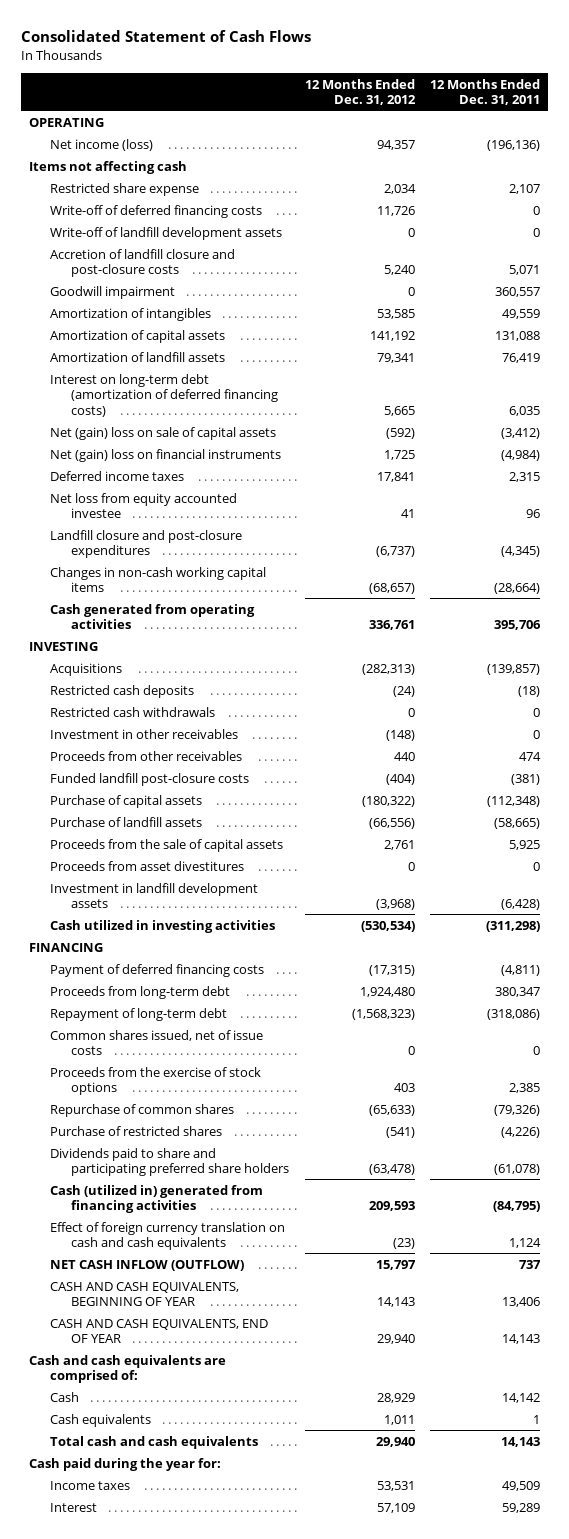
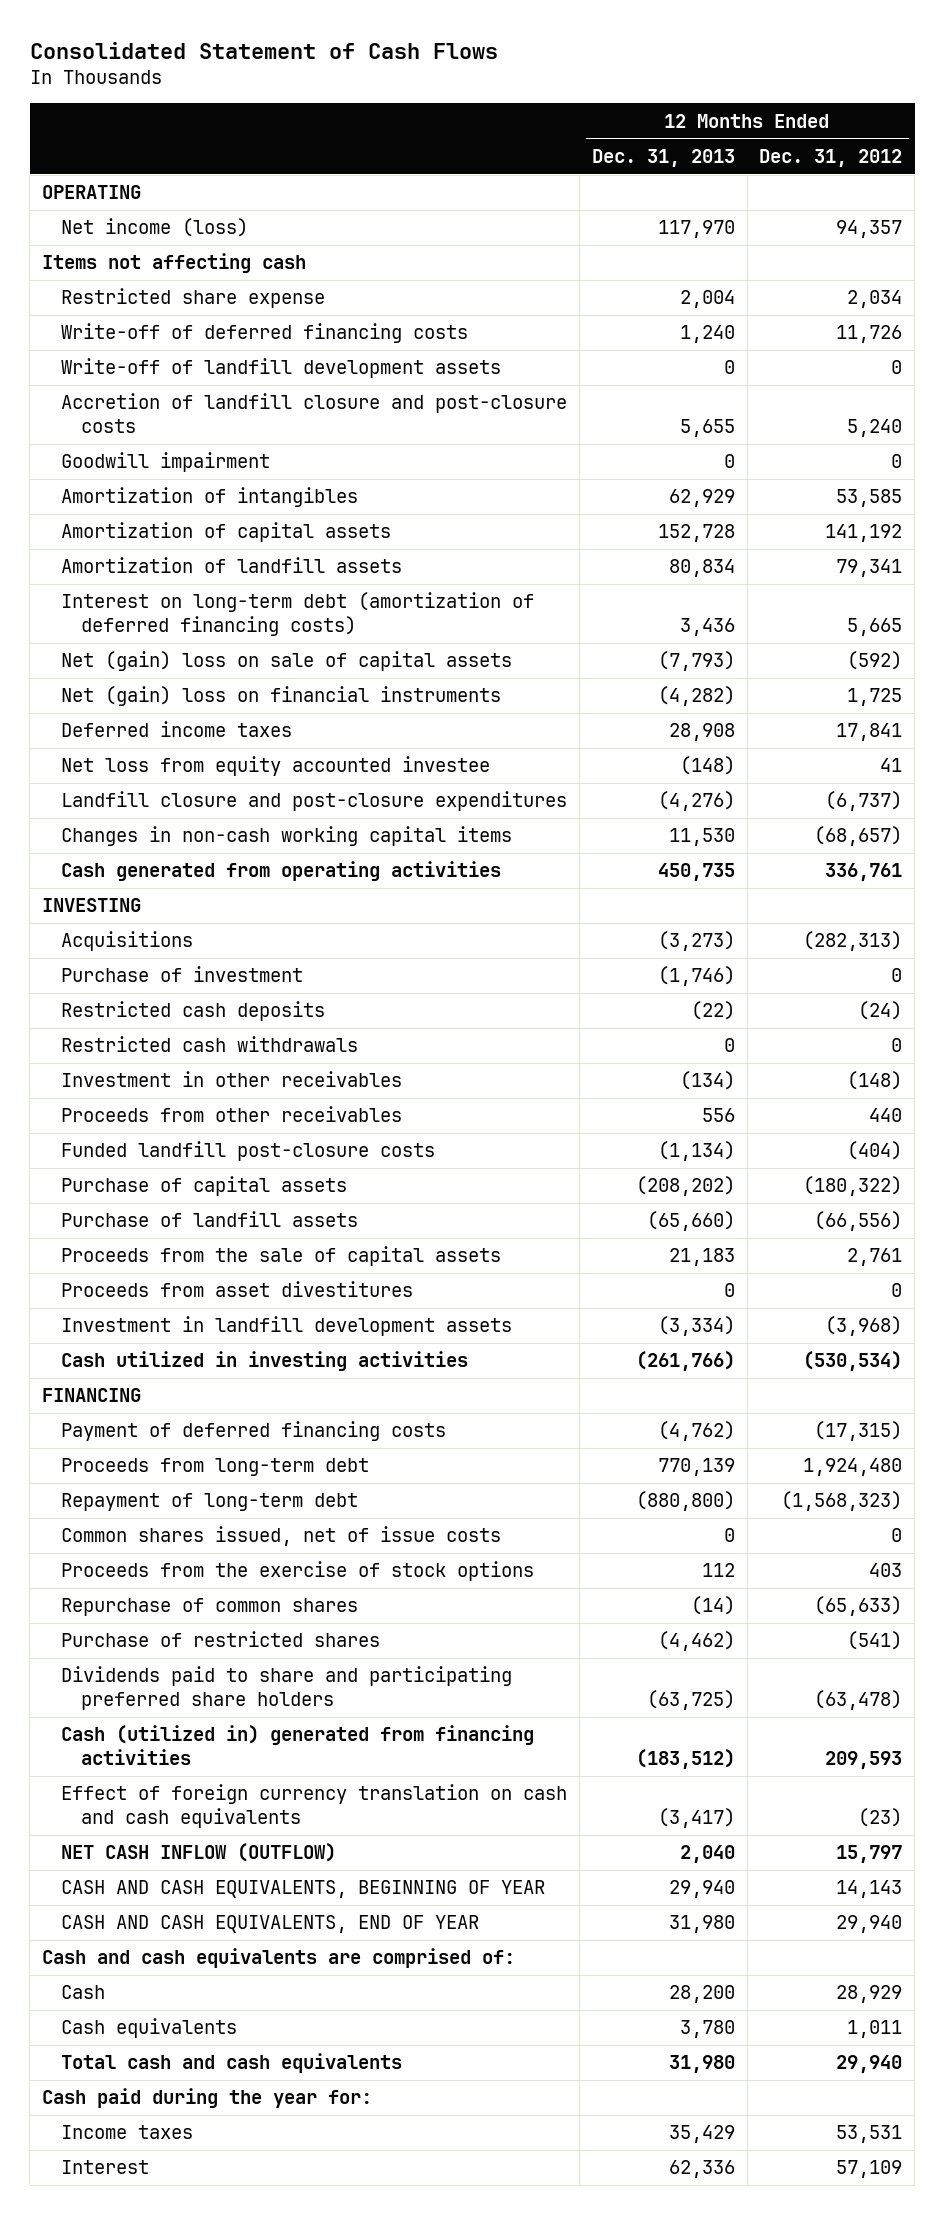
[430,78,541,106] 12 Months Ended Dec. 31, 2011 -> none
none -> [591,148,735,167] Dec. 31, 2013
none -> [61,966,304,983] Purchase of investment

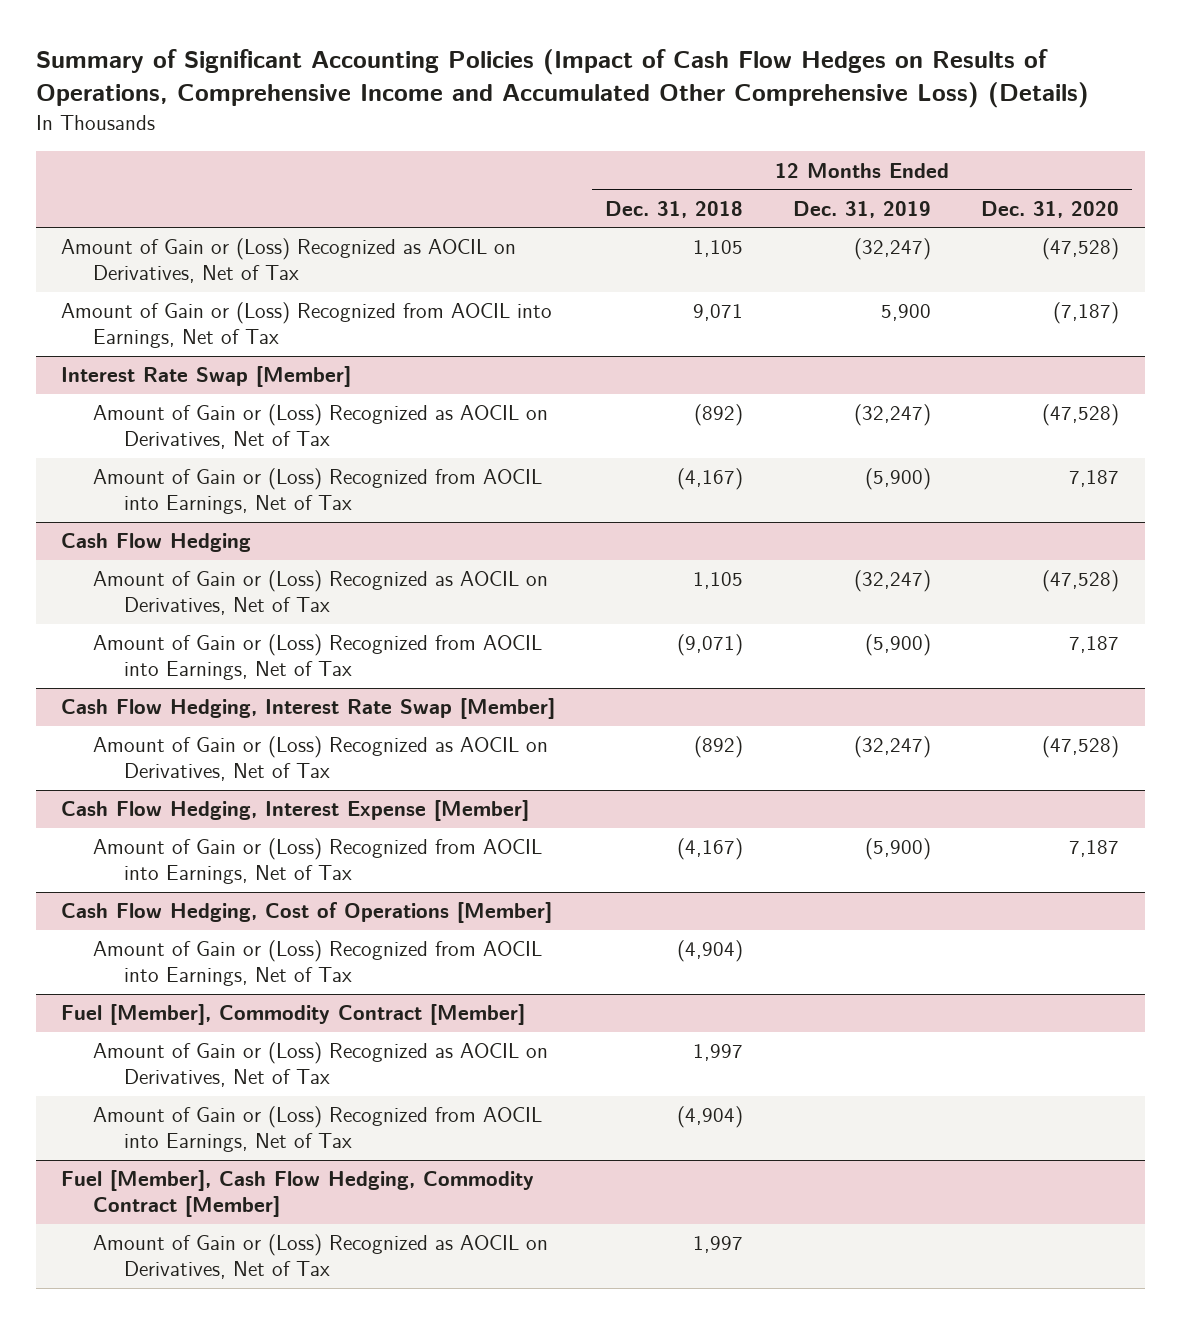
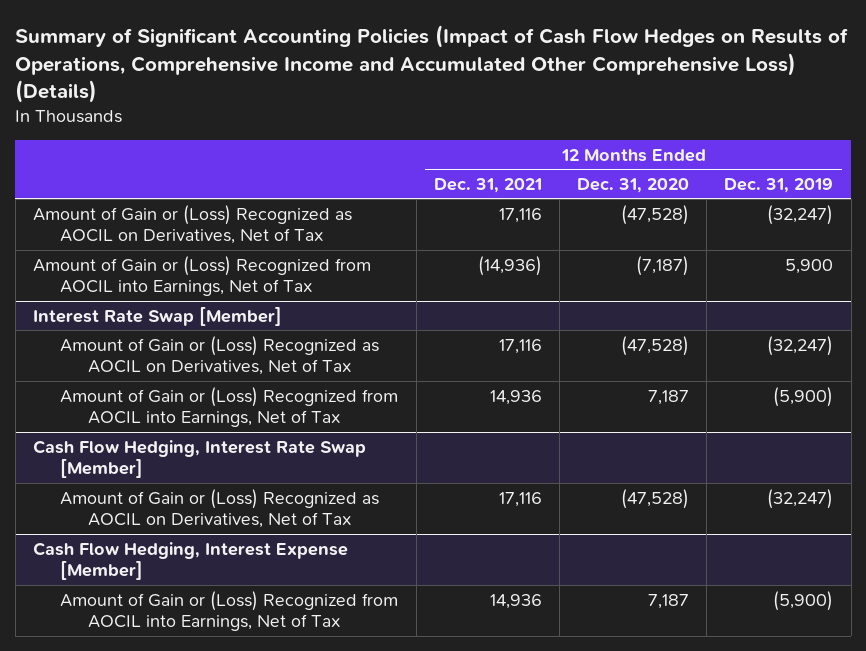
[604,200,743,218] Dec. 31, 2018 -> none
none -> [433,177,542,193] Dec. 31, 2021
[60,533,251,553] Cash Flow Hedging -> none
[92,570,548,616] Amount of Gain or (Loss) Recognized as AOCIL on Derivatives, Net of Tax -> none
[92,634,542,681] Amount of Gain or (Loss) Recognized from AOCIL into Earnings, Net of Tax -> none
[60,902,552,924] Cash Flow Hedging, Cost of Operations [Member] -> none
[92,940,542,987] Amount of Gain or (Loss) Recognized from AOCIL into Earnings, Net of Tax -> none
[60,1004,525,1026] Fuel [Member], Commodity Contract [Member] -> none
[92,1042,548,1088] Amount of Gain or (Loss) Recognized as AOCIL on Derivatives, Net of Tax -> none
[92,1106,542,1153] Amount of Gain or (Loss) Recognized from AOCIL into Earnings, Net of Tax -> none
[60,1170,534,1218] Fuel [Member], Cash Flow Hedging, Commodity Contract [Member] -> none
[92,1234,548,1280] Amount of Gain or (Loss) Recognized as AOCIL on Derivatives, Net of Tax -> none

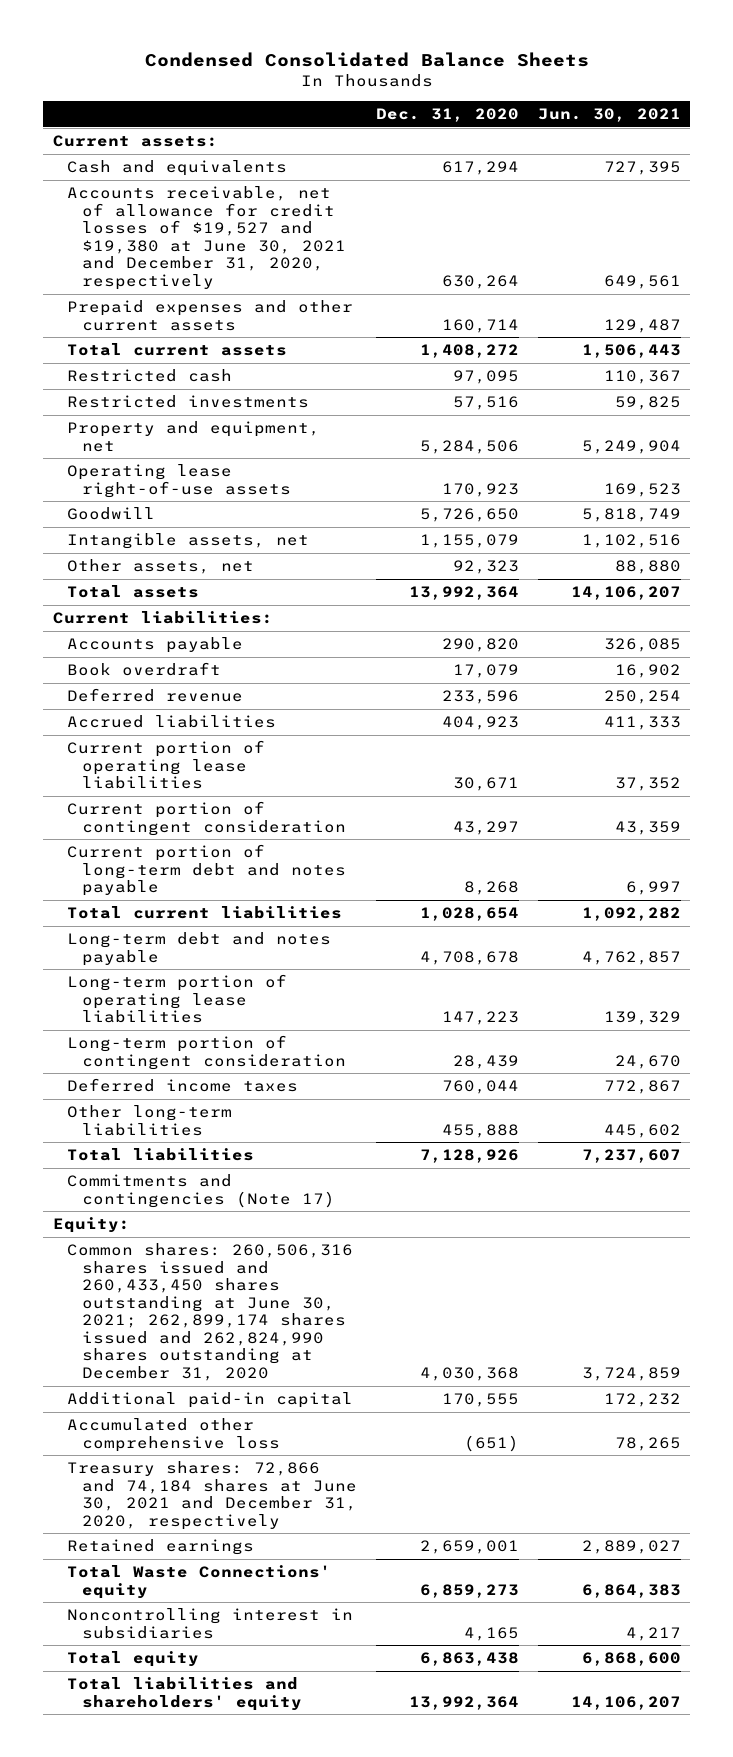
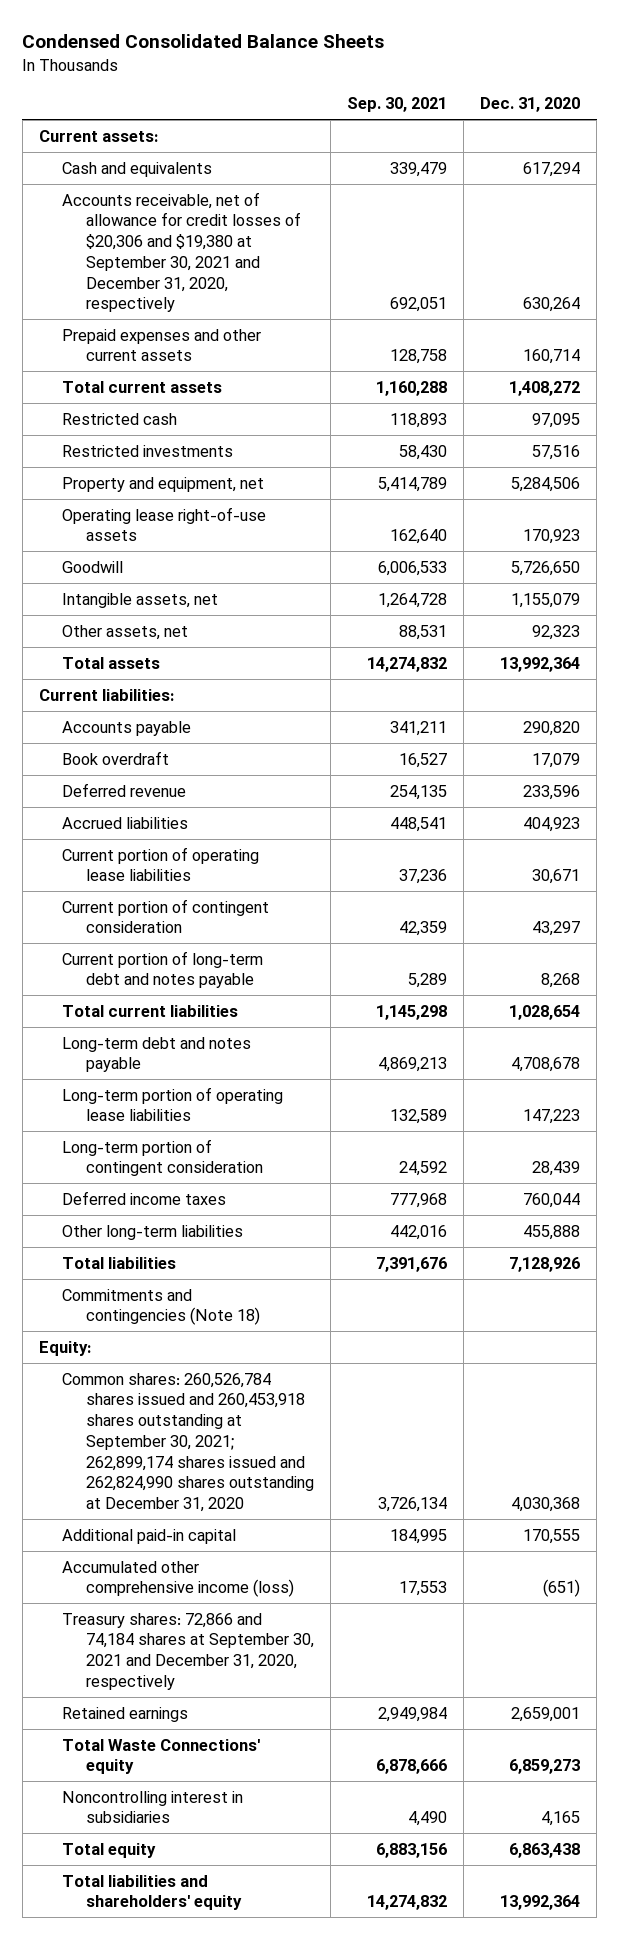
[537,108,681,123] Jun. 30, 2021 -> none
none -> [346,97,447,113] Sep. 30, 2021
[67,186,346,290] Accounts receivable, net of allowance for credit losses of $19,527 and $19,380 at June 30, 2021 and December 31, 2020, respectively -> [62,191,301,313] Accounts receivable, net of allowance for credit losses of $20,306 and $19,380 at September 30, 2021 and December 31, 2020, respectively
[67,1174,335,1208] Commitments and contingencies (Note 17) -> [62,1288,260,1326] Commitments and contingencies (Note 18)
[67,1243,354,1382] Common shares: 260,506,316 shares issued and 260,433,450 shares outstanding at June 30, 2021; 262,899,174 shares issued and 262,824,990 shares outstanding at December 31, 2020 -> [62,1372,314,1512] Common shares: 260,526,784 shares issued and 260,453,918 shares outstanding at September 30, 2021; 262,899,174 shares issued and 262,824,990 shares outstanding at December 31, 2020
[67,1418,280,1452] Accumulated other comprehensive loss -> [62,1560,294,1598] Accumulated other comprehensive income (loss)
[67,1461,357,1530] Treasury shares: 72,866 and 74,184 shares at June 30, 2021 and December 31, 2020, respectively -> [62,1612,314,1690] Treasury shares: 72,866 and 74,184 shares at September 30, 2021 and December 31, 2020, respectively

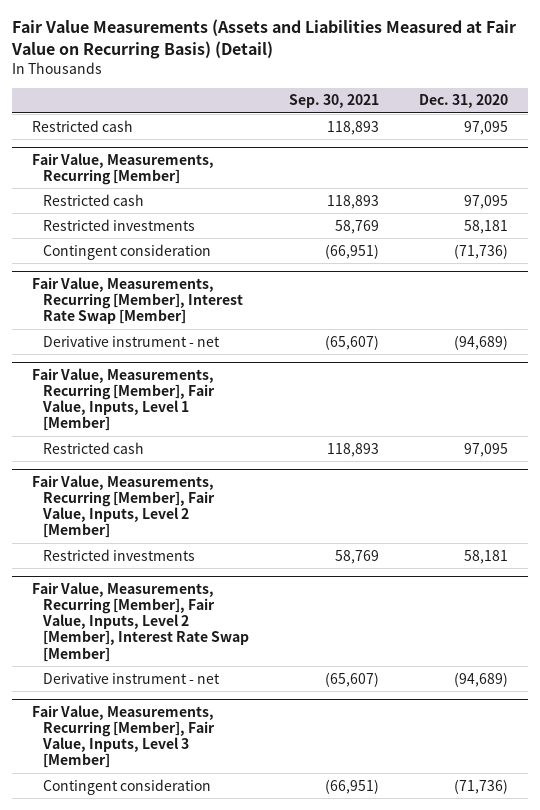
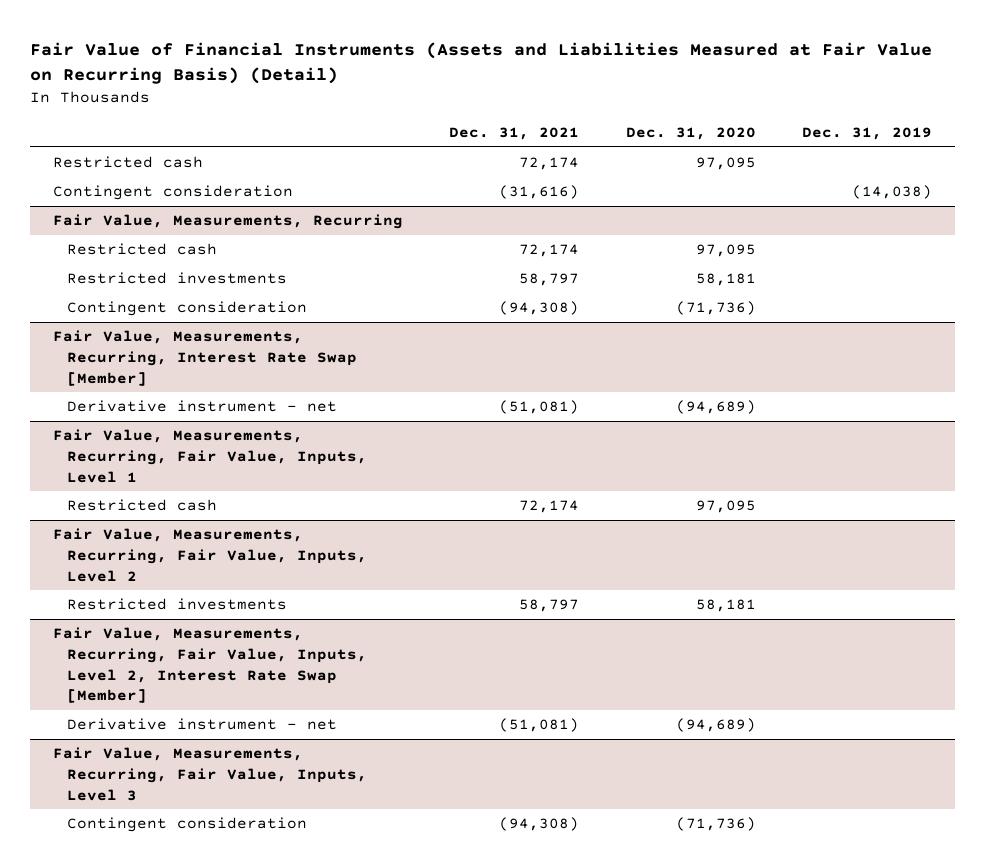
[10,19,516,60] Fair Value Measurements (Assets and Liabilities Measured at Fair Value on Recurring Basis) (Detail) -> [30,42,933,85] Fair Value of Financial Instruments (Assets and Liabilities Measured at Fair Value on Recurring Basis) (Detail)
[288,94,379,109] Sep. 30, 2021 -> none
none -> [449,127,580,141] Dec. 31, 2021
none -> [801,127,932,141] Dec. 31, 2019
none -> [53,185,294,201] Contingent consideration
[31,152,214,185] Fair Value, Measurements, Recurring [Member] -> [53,214,404,230] Fair Value, Measurements, Recurring
[31,276,243,325] Fair Value, Measurements, Recurring [Member], Interest Rate Swap [Member] -> [53,330,357,386] Fair Value, Measurements, Recurring, Interest Rate Swap [Member]
[31,367,215,432] Fair Value, Measurements, Recurring [Member], Fair Value, Inputs, Level 1 [Member] -> [53,429,367,483] Fair Value, Measurements, Recurring, Fair Value, Inputs, Level 1
[31,474,215,539] Fair Value, Measurements, Recurring [Member], Fair Value, Inputs, Level 2 [Member] -> [53,528,367,582] Fair Value, Measurements, Recurring, Fair Value, Inputs, Level 2
[31,581,249,662] Fair Value, Measurements, Recurring [Member], Fair Value, Inputs, Level 2 [Member], Interest Rate Swap [Member] -> [53,627,367,704] Fair Value, Measurements, Recurring, Fair Value, Inputs, Level 2, Interest Rate Swap [Member]
[31,704,215,769] Fair Value, Measurements, Recurring [Member], Fair Value, Inputs, Level 3 [Member] -> [53,747,367,801] Fair Value, Measurements, Recurring, Fair Value, Inputs, Level 3

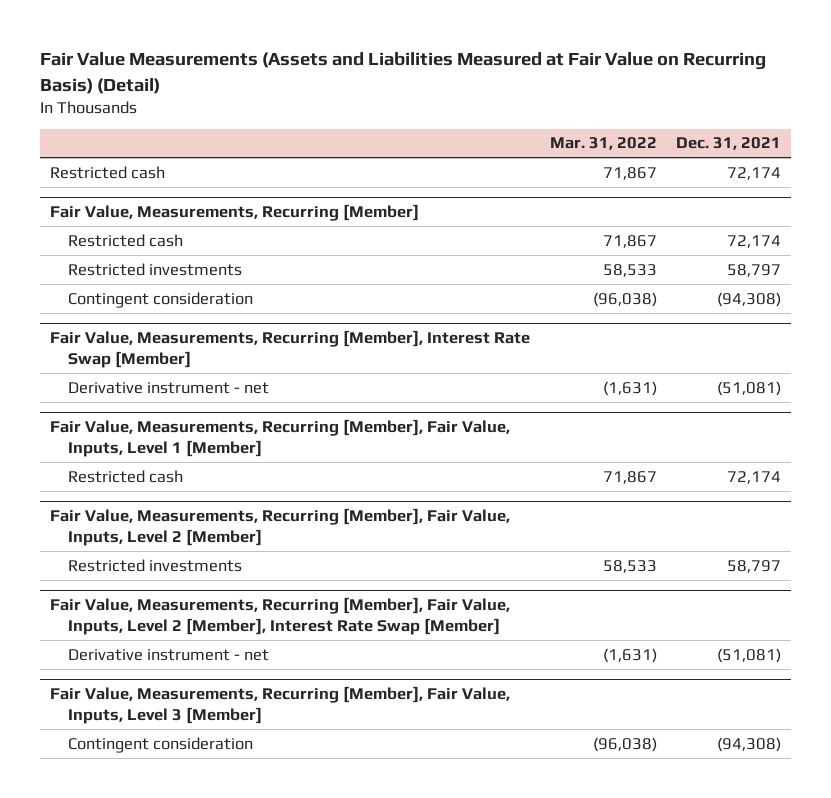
[30,42,933,85] Fair Value of Financial Instruments (Assets and Liabilities Measured at Fair Value on Recurring Basis) (Detail) -> [40,52,767,94] Fair Value Measurements (Assets and Liabilities Measured at Fair Value on Recurring Basis) (Detail)
[625,127,756,141] Dec. 31, 2020 -> none
[801,127,932,141] Dec. 31, 2019 -> none
none -> [549,137,657,151] Mar. 31, 2022
[53,185,294,201] Contingent consideration -> none
[53,214,404,230] Fair Value, Measurements, Recurring -> [49,203,419,221] Fair Value, Measurements, Recurring [Member]
[53,330,357,386] Fair Value, Measurements, Recurring, Interest Rate Swap [Member] -> [49,329,530,368] Fair Value, Measurements, Recurring [Member], Interest Rate Swap [Member]
[53,429,367,483] Fair Value, Measurements, Recurring, Fair Value, Inputs, Level 1 -> [49,418,510,457] Fair Value, Measurements, Recurring [Member], Fair Value, Inputs, Level 1 [Member]
[53,528,367,582] Fair Value, Measurements, Recurring, Fair Value, Inputs, Level 2 -> [49,507,510,546] Fair Value, Measurements, Recurring [Member], Fair Value, Inputs, Level 2 [Member]
[53,627,367,704] Fair Value, Measurements, Recurring, Fair Value, Inputs, Level 2, Interest Rate Swap [Member] -> [49,596,510,635] Fair Value, Measurements, Recurring [Member], Fair Value, Inputs, Level 2 [Member], Interest Rate Swap [Member]
[53,747,367,801] Fair Value, Measurements, Recurring, Fair Value, Inputs, Level 3 -> [49,685,510,724] Fair Value, Measurements, Recurring [Member], Fair Value, Inputs, Level 3 [Member]

